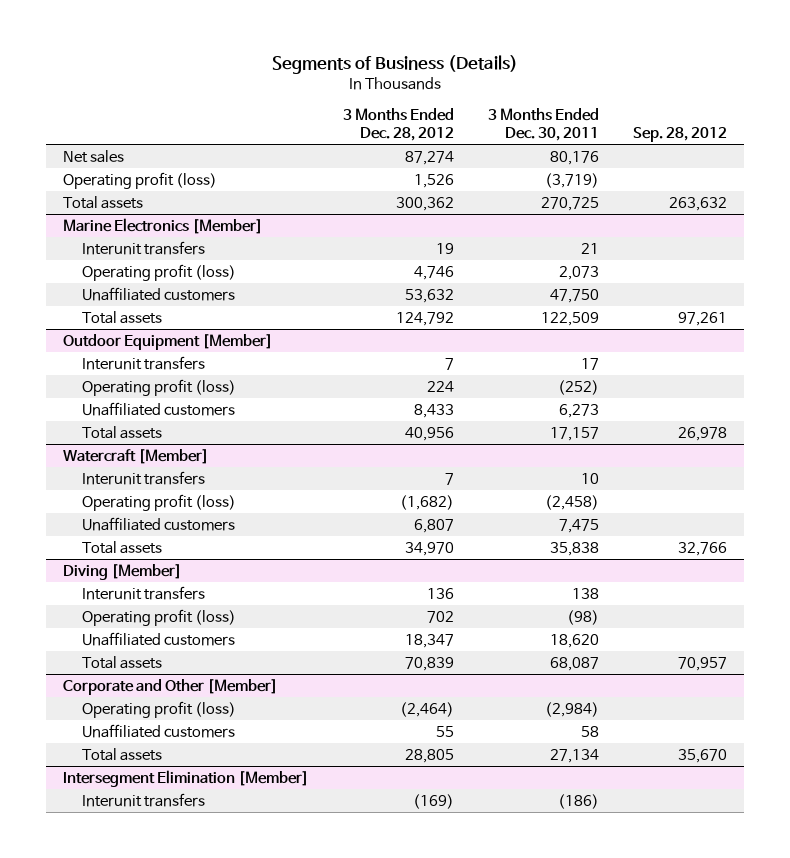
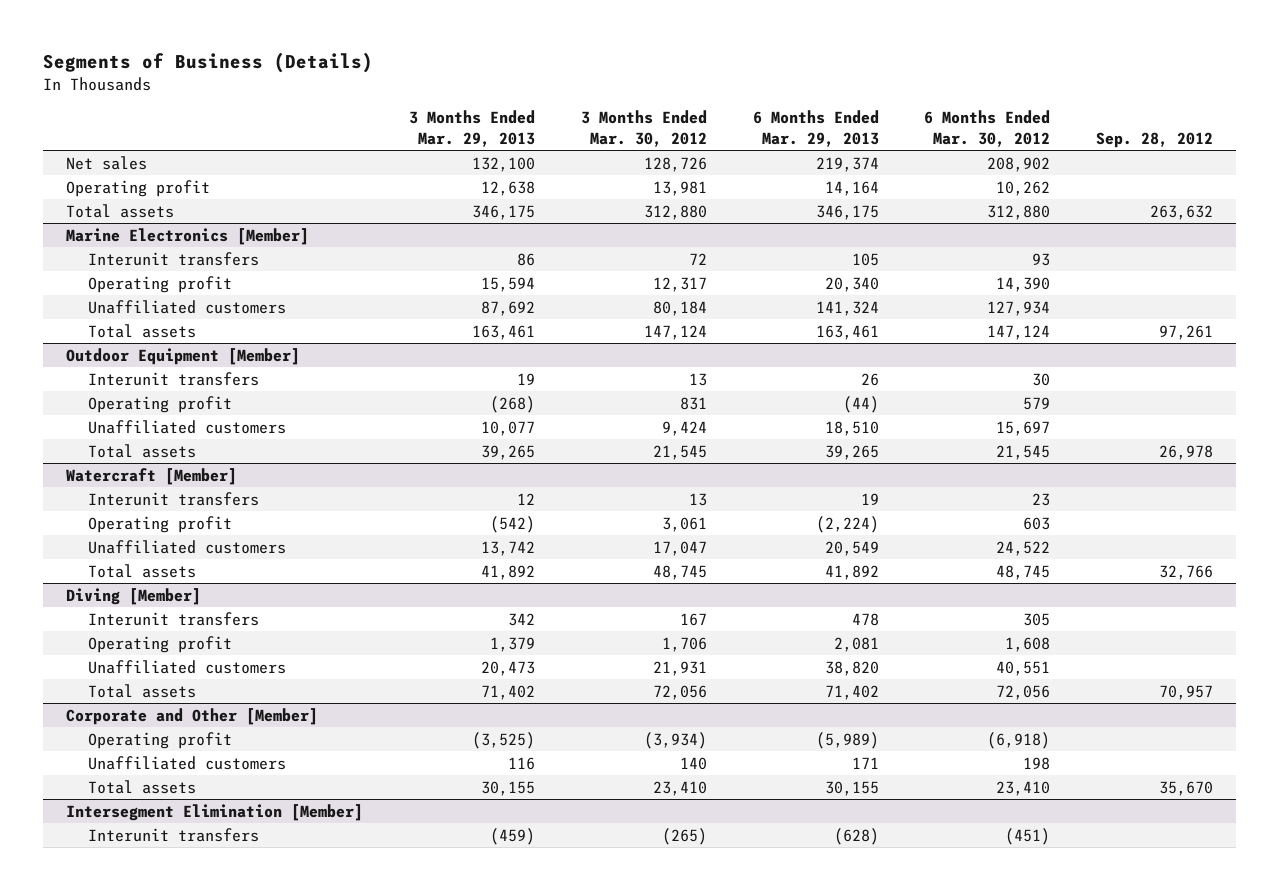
[343,108,455,141] 3 Months Ended Dec. 28, 2012 -> none
[488,108,600,141] 3 Months Ended Dec. 30, 2011 -> none
none -> [408,110,535,147] 3 Months Ended Mar. 29, 2013
none -> [580,110,707,147] 3 Months Ended Mar. 30, 2012
none -> [752,110,879,147] 6 Months Ended Mar. 29, 2013
none -> [924,110,1051,147] 6 Months Ended Mar. 30, 2012
[63,171,218,189] Operating profit (loss) -> [66,179,211,197] Operating profit
[81,263,236,281] Operating profit (loss) -> [88,275,233,293] Operating profit
[81,378,236,396] Operating profit (loss) -> [88,395,233,413] Operating profit
[81,493,236,511] Operating profit (loss) -> [88,515,233,533] Operating profit
[81,608,236,626] Operating profit (loss) -> [88,635,233,653] Operating profit
[81,700,236,718] Operating profit (loss) -> [88,731,233,749] Operating profit

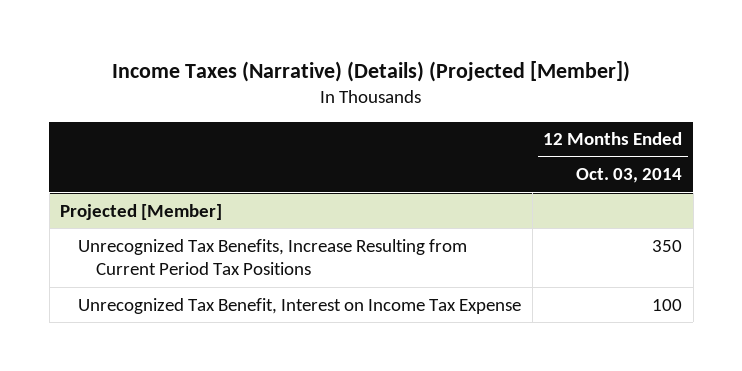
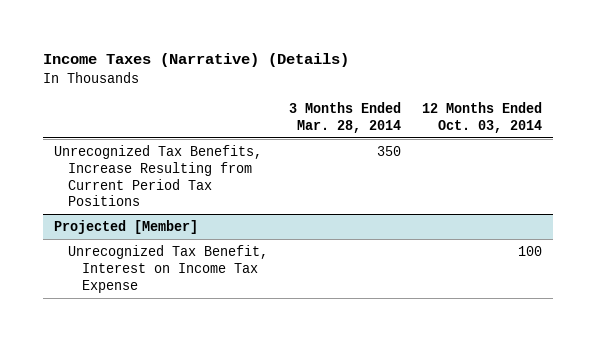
[112,61,631,83] Income Taxes (Narrative) (Details) (Projected [Member]) -> [43,53,350,68] Income Taxes (Narrative) (Details)
none -> [289,102,402,133] 3 Months Ended Mar. 28, 2014
none -> [53,144,262,207] Unrecognized Tax Benefits, Increase Resulting from Current Period Tax Positions
[78,238,468,276] Unrecognized Tax Benefits, Increase Resulting from Current Period Tax Positions -> none

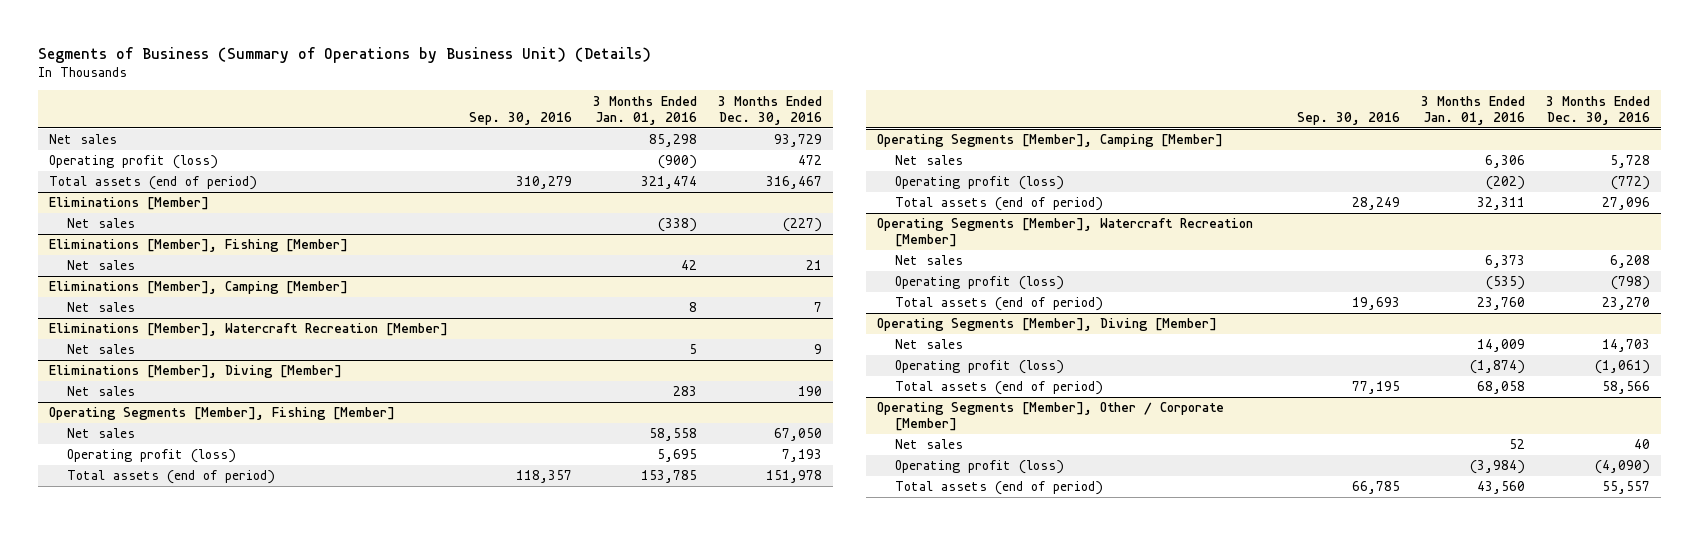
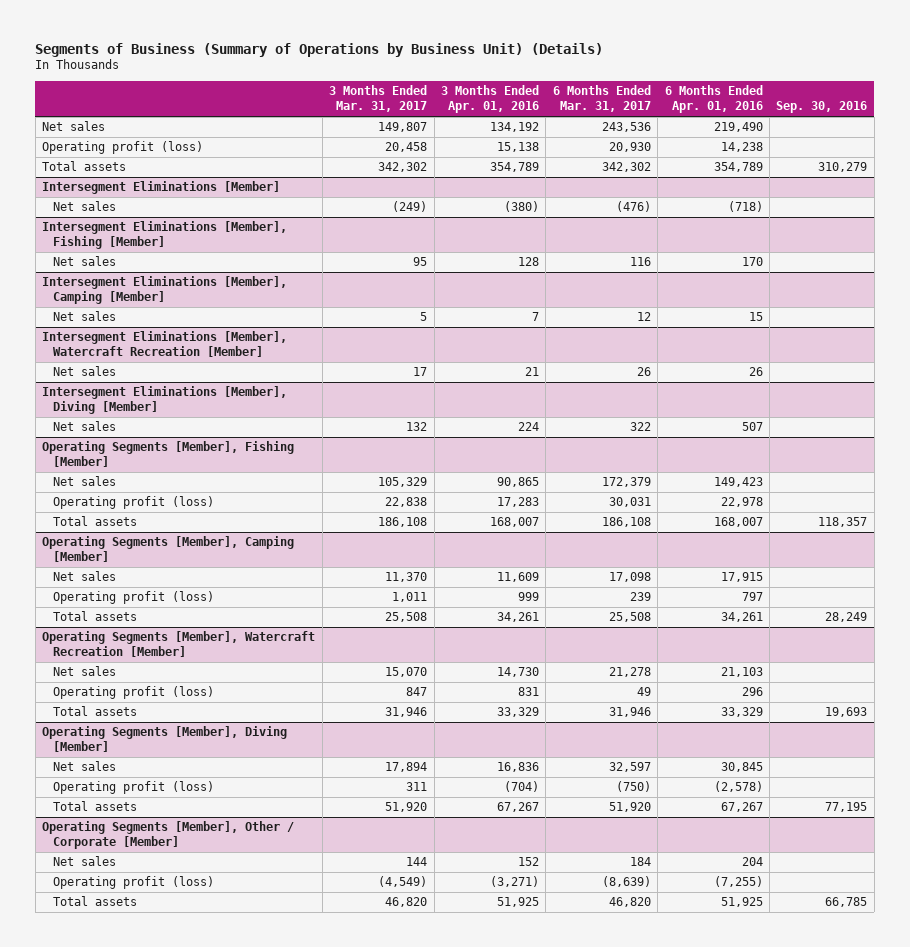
[593,95,698,125] 3 Months Ended Jan. 01, 2016 -> none
[718,95,823,125] 3 Months Ended Dec. 30, 2016 -> none
none -> [329,85,428,113] 3 Months Ended Mar. 31, 2017
none -> [440,85,539,114] 3 Months Ended Apr. 01, 2016
none -> [552,85,651,113] 6 Months Ended Mar. 31, 2017
none -> [664,85,763,114] 6 Months Ended Apr. 01, 2016
[48,176,257,191] Total assets (end of period) -> [42,161,127,172] Total assets
[48,197,209,211] Eliminations [Member] -> [42,181,281,195] Intersegment Eliminations [Member]
[48,239,348,253] Eliminations [Member], Fishing [Member] -> [42,221,288,250] Intersegment Eliminations [Member], Fishing [Member]
[48,281,348,295] Eliminations [Member], Camping [Member] -> [42,276,288,305] Intersegment Eliminations [Member], Camping [Member]
[48,323,448,337] Eliminations [Member], Watercraft Recreation [Member] -> [42,331,288,358] Intersegment Eliminations [Member], Watercraft Recreation [Member]
[48,365,342,379] Eliminations [Member], Diving [Member] -> [42,386,288,415] Intersegment Eliminations [Member], Diving [Member]
[66,470,275,485] Total assets (end of period) -> [53,516,138,527] Total assets
[894,197,1103,212] Total assets (end of period) -> [53,611,138,622] Total assets
[894,297,1103,312] Total assets (end of period) -> [53,706,138,717] Total assets
[894,381,1103,396] Total assets (end of period) -> [53,801,138,812] Total assets
[894,481,1103,496] Total assets (end of period) -> [53,896,138,907] Total assets

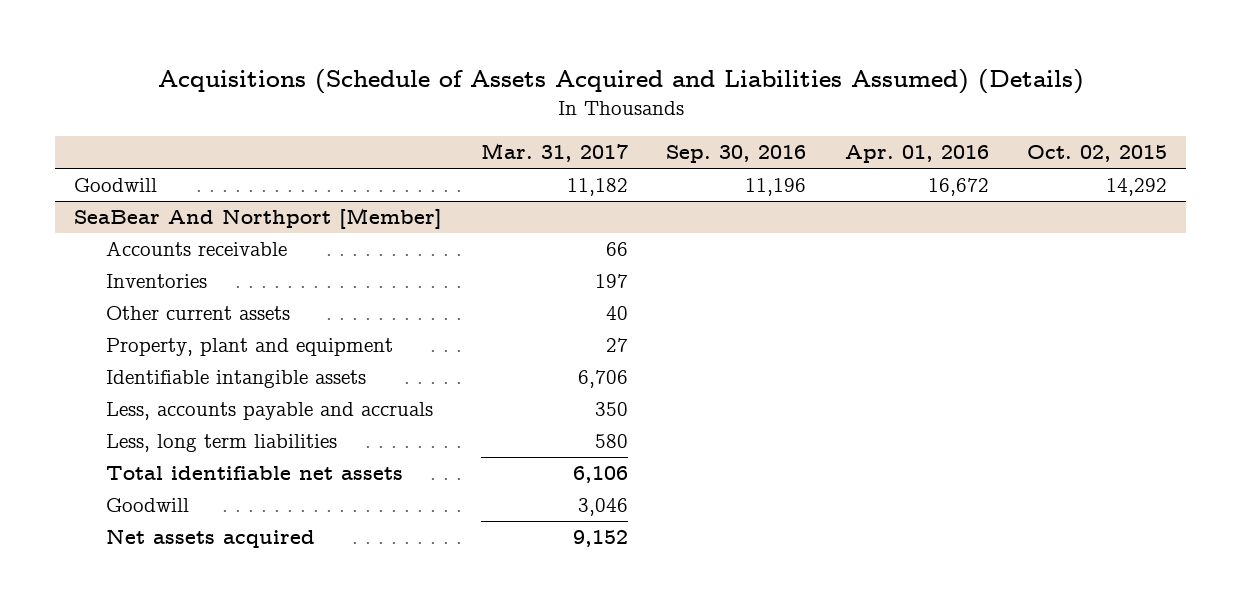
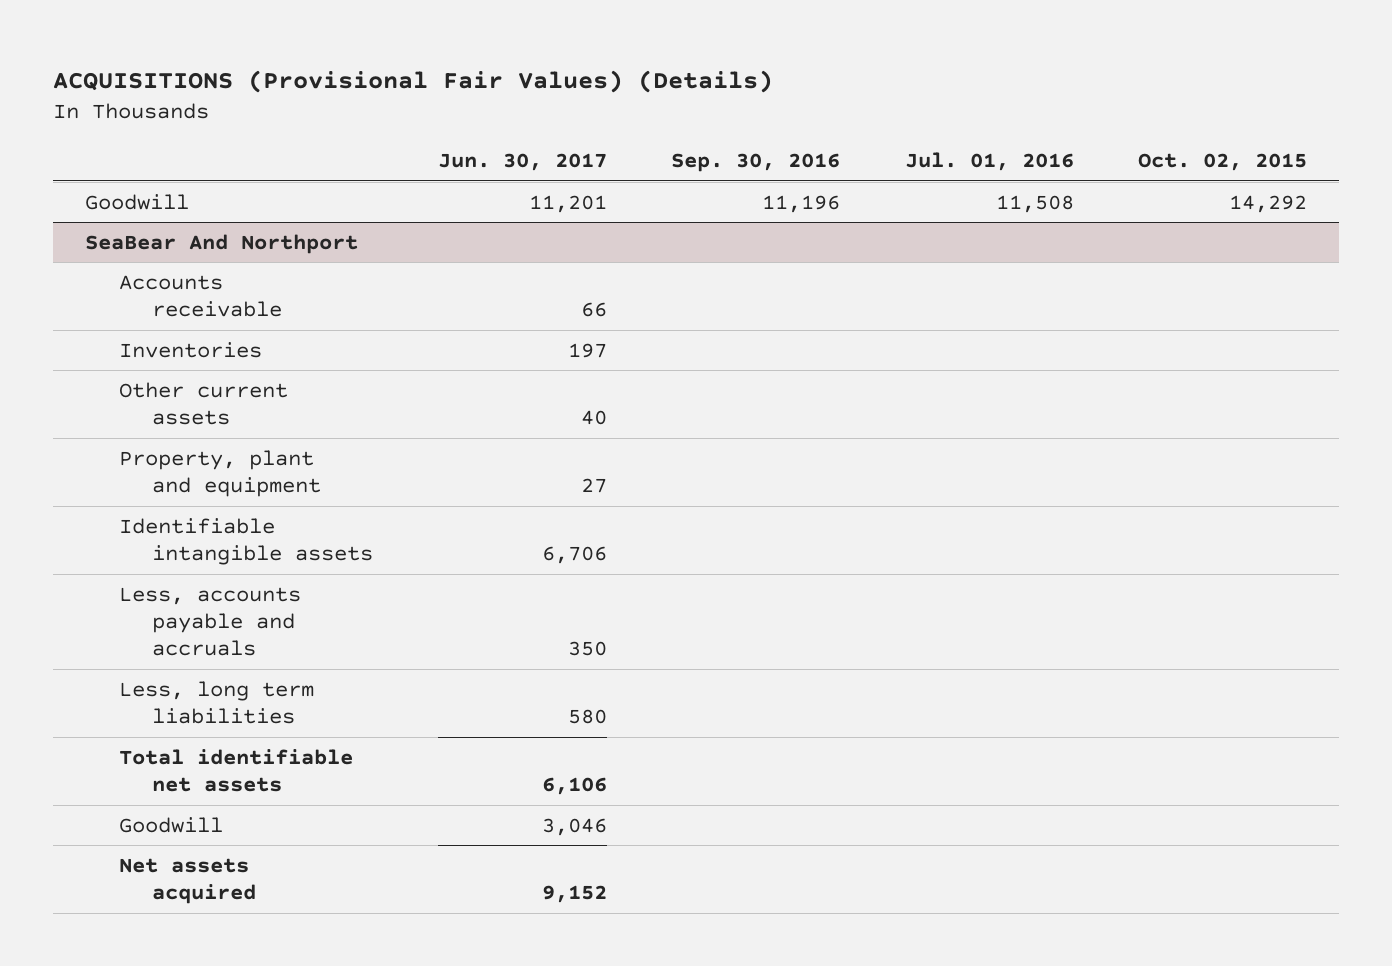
[157,69,1084,95] Acquisitions (Schedule of Assets Acquired and Liabilities Assumed) (Details) -> [53,69,774,93] ACQUISITIONS (Provisional Fair Values) (Details)
[480,143,628,163] Mar. 31, 2017 -> none
[844,145,989,164] Apr. 01, 2016 -> none
none -> [437,153,607,172] Jun. 30, 2017
none -> [904,152,1074,172] Jul. 01, 2016
[74,208,443,230] SeaBear And Northport [Member] -> [85,233,359,254] SeaBear And Northport

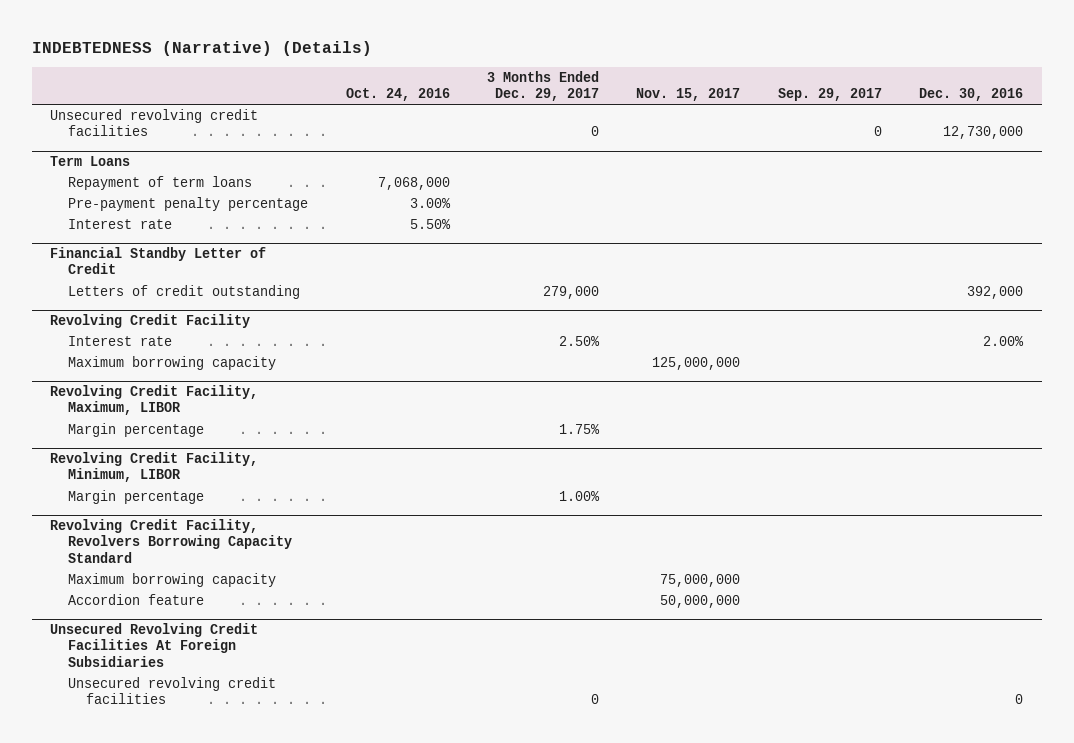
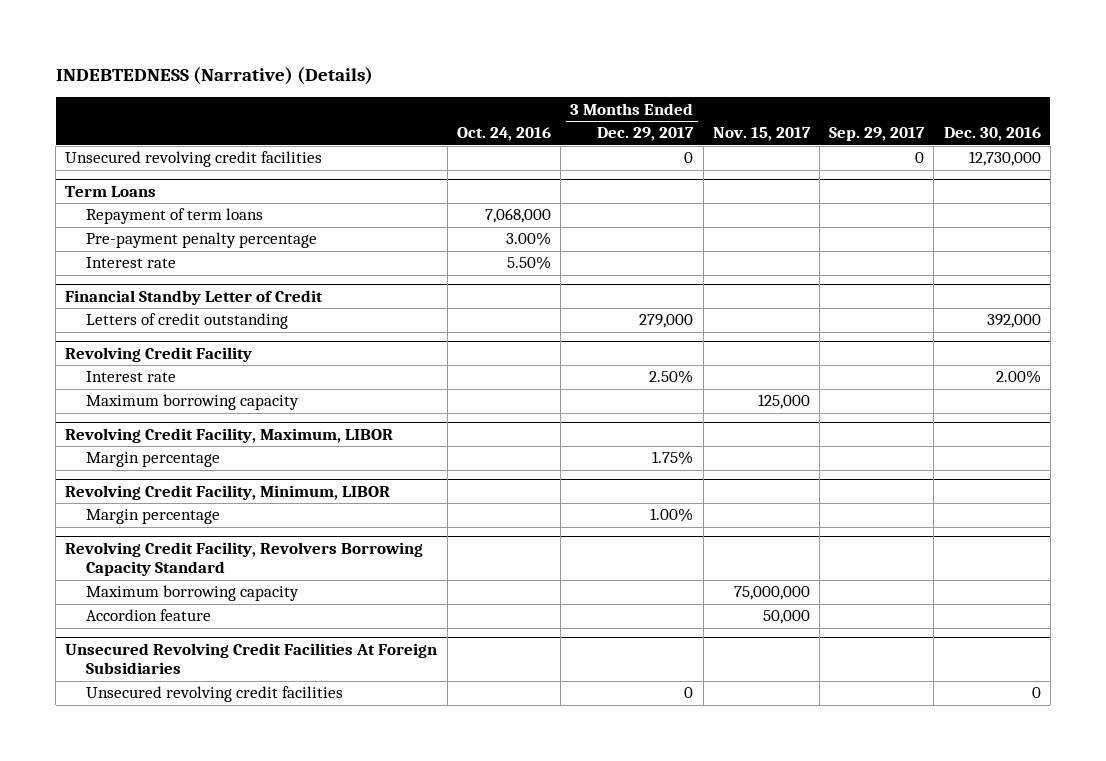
[652,357,741,371] 125,000,000 -> [757,394,810,410] 125,000
[660,595,741,609] 50,000,000 -> [762,610,810,625] 50,000

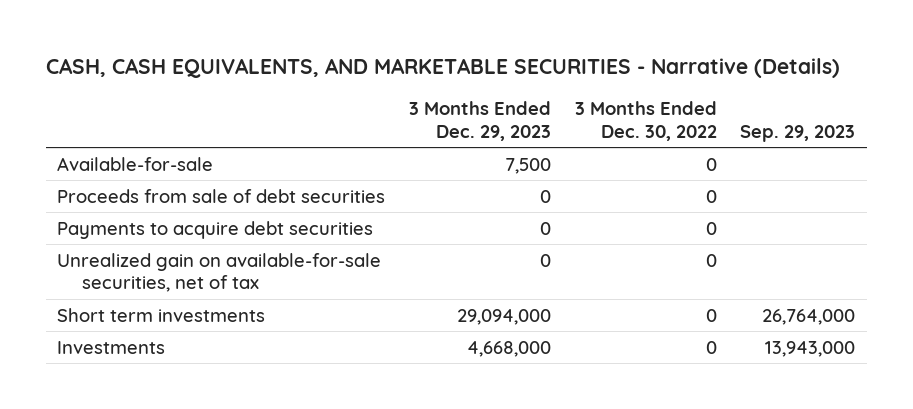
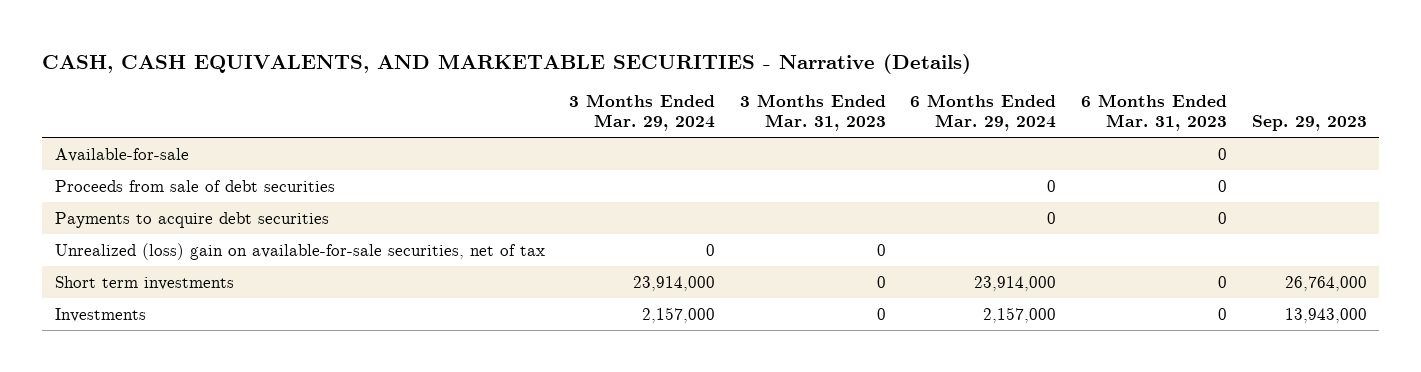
[409,101,552,141] 3 Months Ended Dec. 29, 2023 -> none
[574,101,717,141] 3 Months Ended Dec. 30, 2022 -> none
none -> [569,94,716,132] 3 Months Ended Mar. 29, 2024
none -> [739,94,886,132] 3 Months Ended Mar. 31, 2023
none -> [910,94,1057,132] 6 Months Ended Mar. 29, 2024
none -> [1080,94,1227,132] 6 Months Ended Mar. 31, 2023
[57,252,382,293] Unrealized gain on available-for-sale securities, net of tax -> [54,242,545,260] Unrealized (loss) gain on available-for-sale securities, net of tax

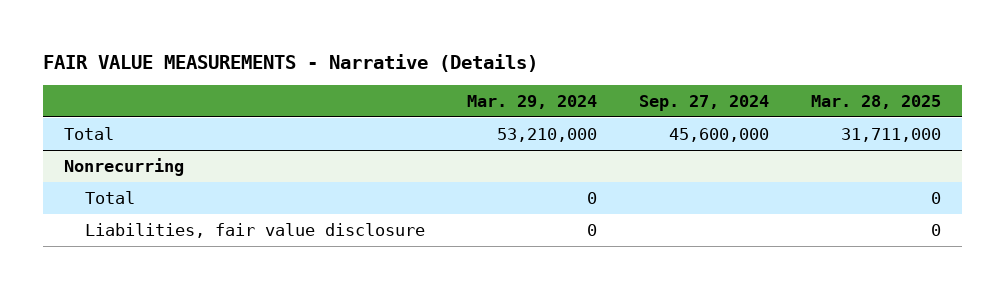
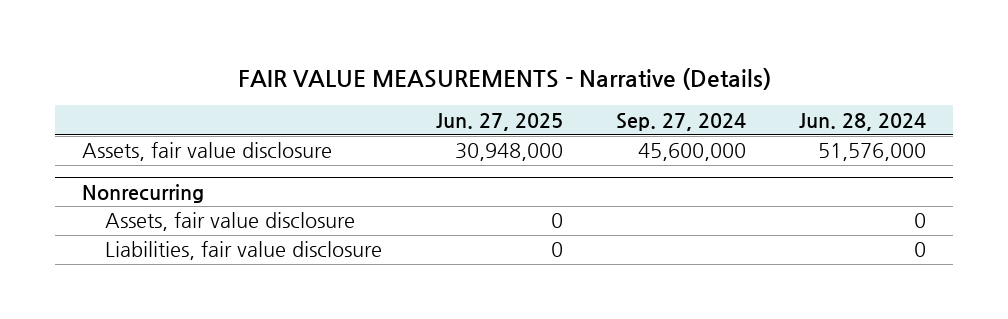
[467,94,598,109] Mar. 29, 2024 -> none
[810,94,941,109] Mar. 28, 2025 -> none
none -> [435,112,563,131] Jun. 27, 2025
none -> [799,112,927,131] Jun. 28, 2024
[64,126,115,140] Total -> [81,142,332,162] Assets, fair value disclosure
[85,190,136,204] Total -> [105,212,356,232] Assets, fair value disclosure

